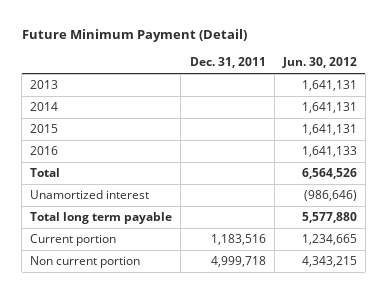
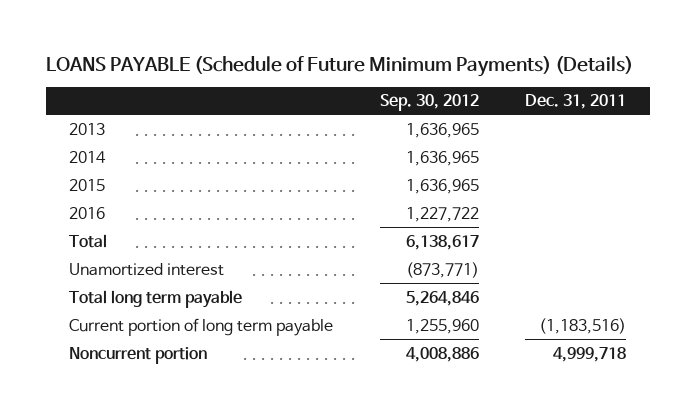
[21,29,247,43] Future Minimum Payment (Detail) -> [45,55,633,77] LOANS PAYABLE (Schedule of Future Minimum Payments) (Details)
[281,57,357,69] Jun. 30, 2012 -> none
none -> [379,94,479,112] Sep. 30, 2012
[30,234,117,247] Current portion -> [68,317,333,336] Current portion of long term payable
[210,234,266,246] 1,183,516 -> [539,317,627,334] (1,183,516)
[30,256,141,269] Non current portion -> [68,346,207,364] Noncurrent portion

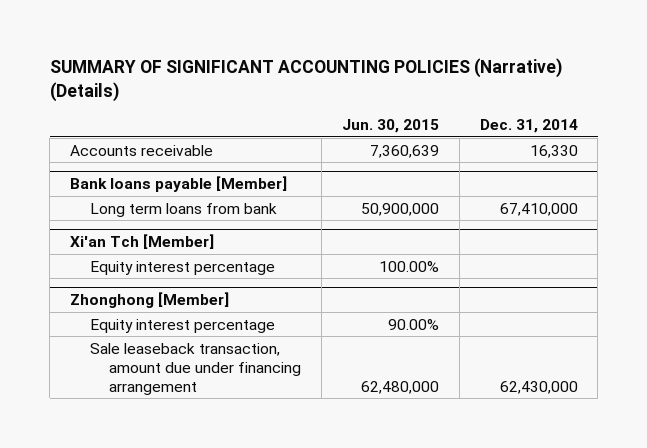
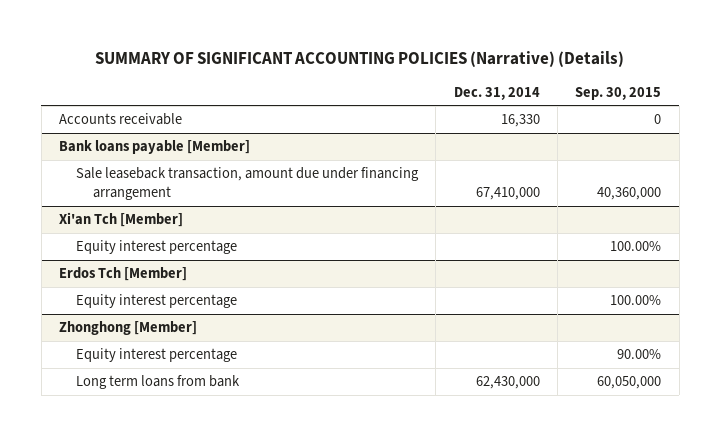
[341,119,439,134] Jun. 30, 2015 -> none
none -> [575,86,662,100] Sep. 30, 2015
[89,202,277,217] Long term loans from bank -> [76,167,420,201] Sale leaseback transaction, amount due under financing arrangement
none -> [58,267,187,282] Erdos Tch [Member]
none -> [76,294,238,309] Equity interest percentage
[89,342,302,395] Sale leaseback transaction, amount due under financing arrangement -> [76,375,241,390] Long term loans from bank

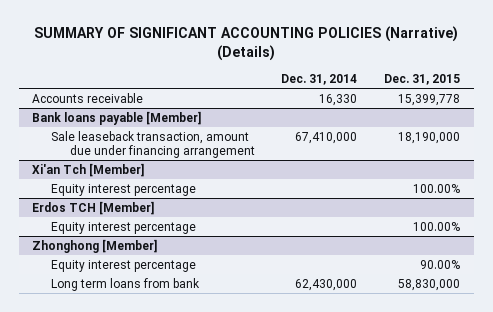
[575,86,662,100] Sep. 30, 2015 -> none
none -> [384,74,461,86] Dec. 31, 2015
[58,267,187,282] Erdos Tch [Member] -> [32,200,156,215] Erdos TCH [Member]

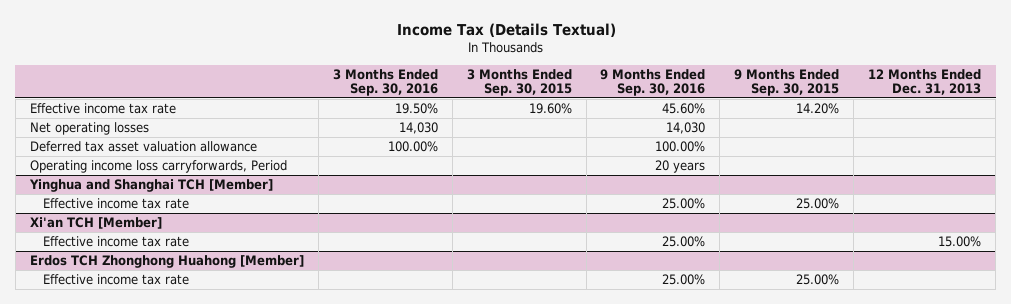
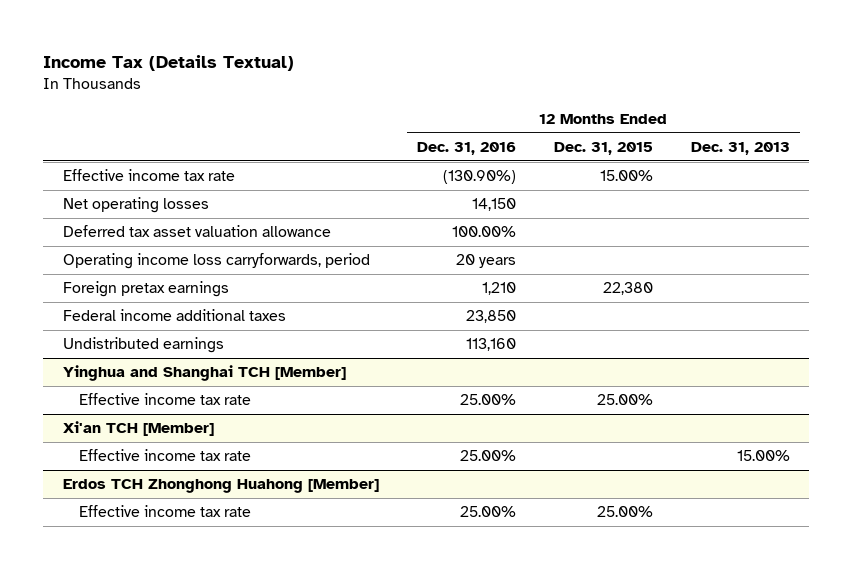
[332,68,438,97] 3 Months Ended Sep. 30, 2016 -> none
[466,68,572,97] 3 Months Ended Sep. 30, 2015 -> none
[600,68,706,97] 9 Months Ended Sep. 30, 2016 -> none
[734,68,840,97] 9 Months Ended Sep. 30, 2015 -> none
none -> [416,141,516,155] Dec. 31, 2016
none -> [553,141,653,155] Dec. 31, 2015
[29,159,287,173] Operating income loss carryforwards, Period -> [62,253,370,270] Operating income loss carryforwards, period
none -> [62,281,229,298] Foreign pretax earnings
none -> [62,309,286,322] Federal income additional taxes
none -> [62,337,224,354] Undistributed earnings

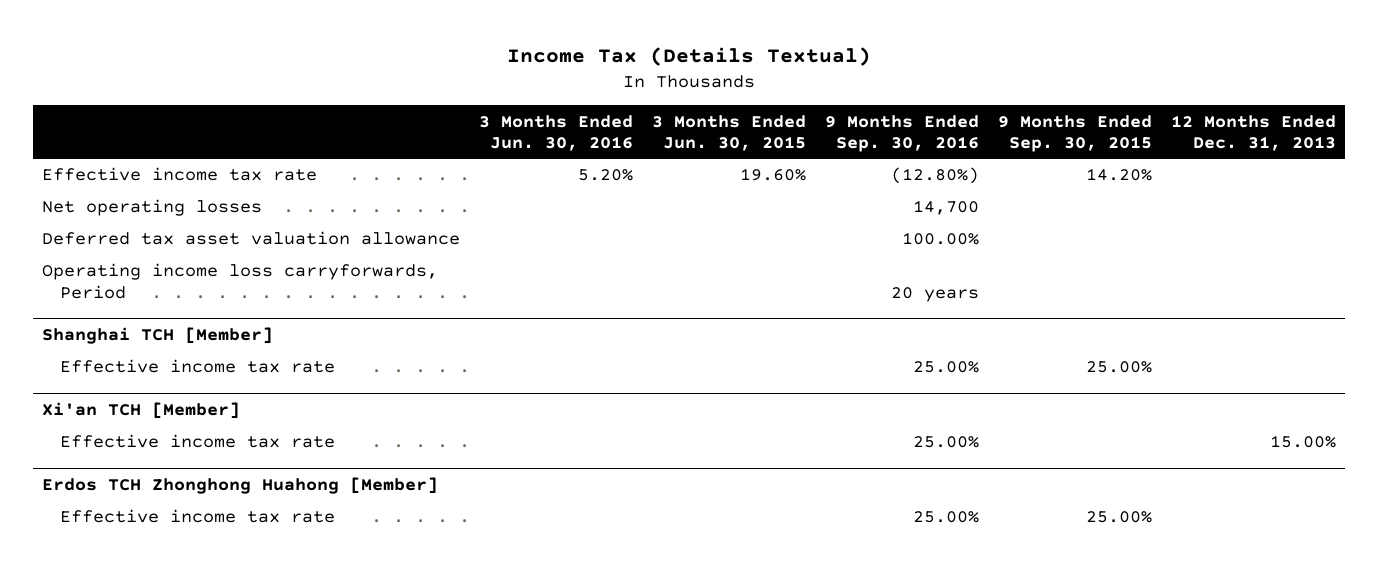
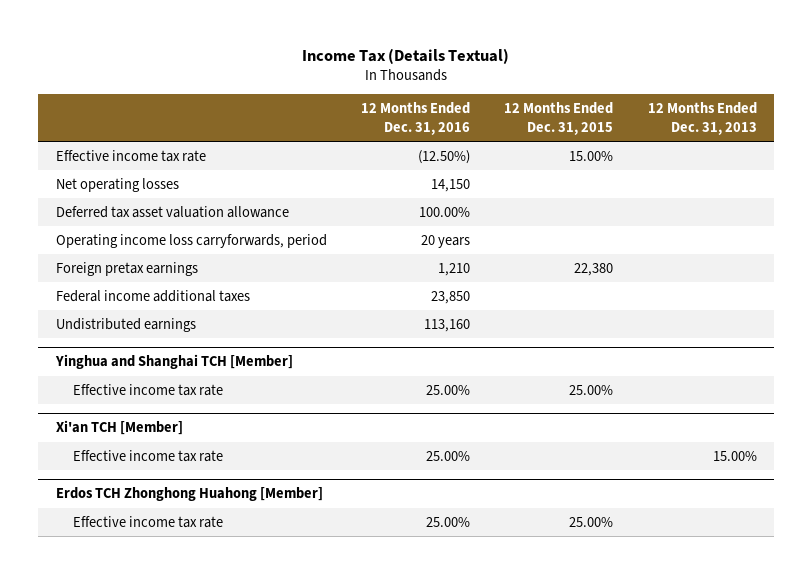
[479,114,634,151] 3 Months Ended Jun. 30, 2016 -> none
[652,114,807,151] 3 Months Ended Jun. 30, 2015 -> none
[825,114,980,152] 9 Months Ended Sep. 30, 2016 -> none
[998,114,1153,152] 9 Months Ended Sep. 30, 2015 -> none
none -> [360,102,470,135] 12 Months Ended Dec. 31, 2016
none -> [504,102,614,135] 12 Months Ended Dec. 31, 2015
[42,327,274,345] Shanghai TCH [Member] -> none
[60,359,336,374] Effective income tax rate -> none
[42,263,439,299] Operating income loss carryforwards, Period -> [55,233,327,248] Operating income loss carryforwards, period
none -> [55,261,198,276] Foreign pretax earnings
none -> [55,289,250,302] Federal income additional taxes
none -> [55,317,196,332] Undistributed earnings
none -> [54,354,293,370] Yinghua and Shanghai TCH [Member]
none -> [72,383,223,396] Effective income tax rate

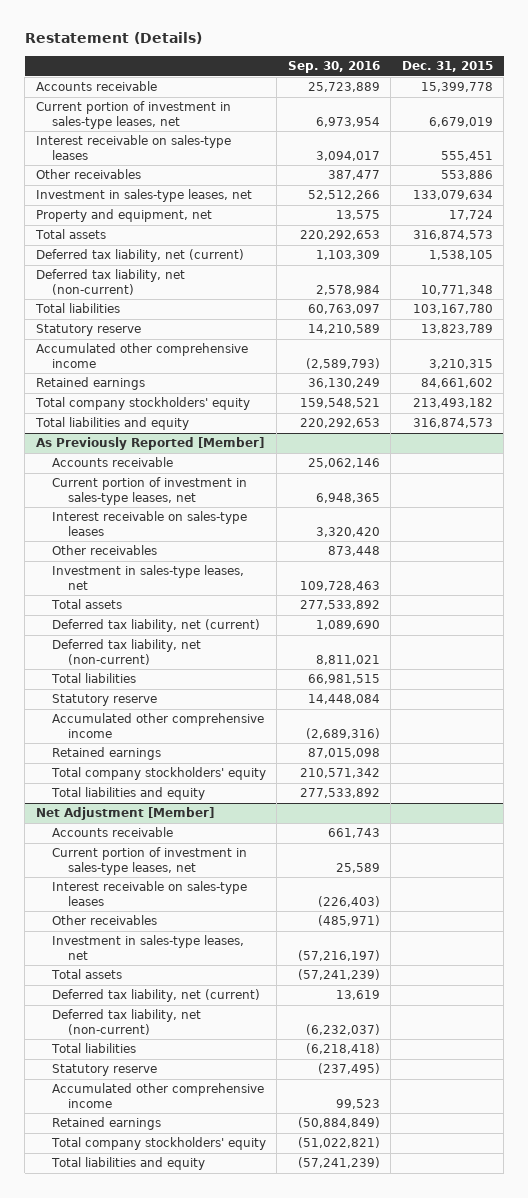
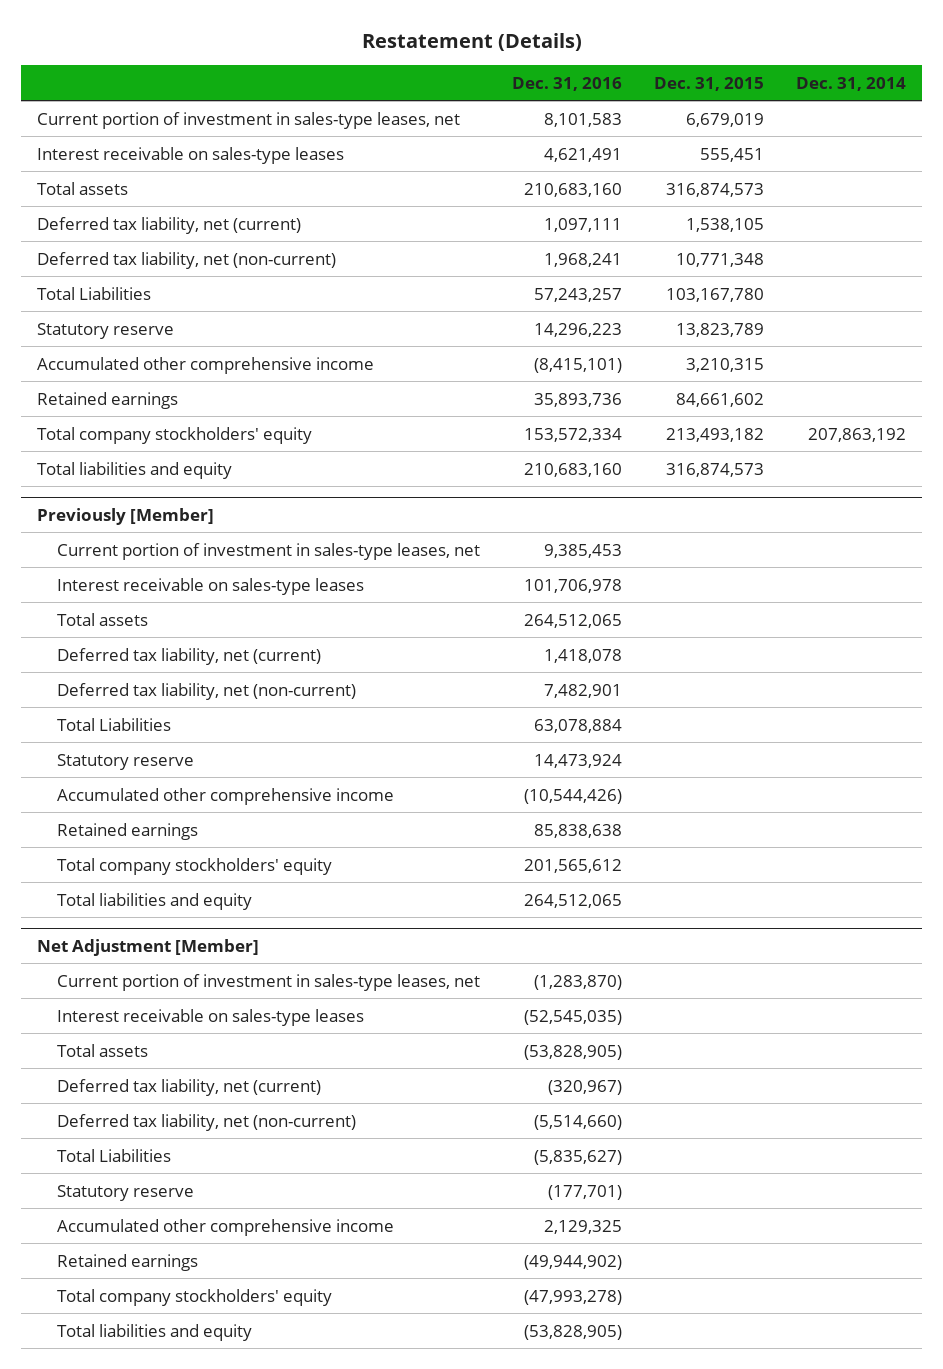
[287,61,380,74] Sep. 30, 2016 -> none
none -> [512,76,623,91] Dec. 31, 2016
none -> [795,76,906,91] Dec. 31, 2014
[35,81,157,92] Accounts receivable -> none
[35,169,141,180] Other receivables -> none
[35,189,252,203] Investment in sales-type leases, net -> none
[35,209,212,223] Property and equipment, net -> none
[34,303,120,314] Total liabilities -> [37,286,152,300] Total Liabilities
[51,457,173,468] Accounts receivable -> none
[35,437,264,451] As Previously Reported [Member] -> [37,507,215,525] Previously [Member]
[51,545,157,556] Other receivables -> none
[51,565,244,590] Investment in sales-type leases, net -> none
[50,673,136,684] Total liabilities -> [57,717,172,731] Total Liabilities
[51,827,173,838] Accounts receivable -> none
[51,915,157,926] Other receivables -> none
[51,935,244,960] Investment in sales-type leases, net -> none
[50,1043,136,1054] Total liabilities -> [57,1148,172,1162] Total Liabilities

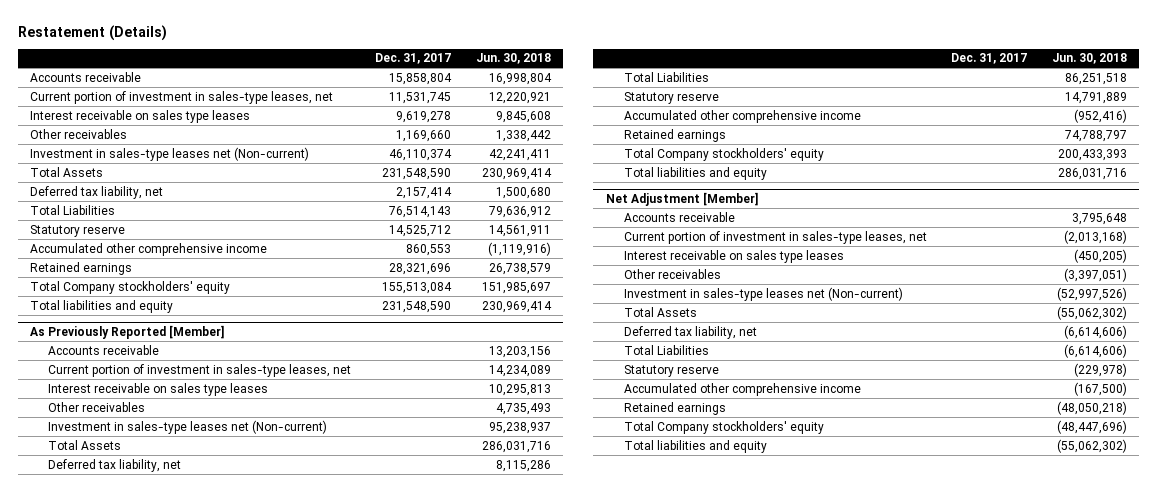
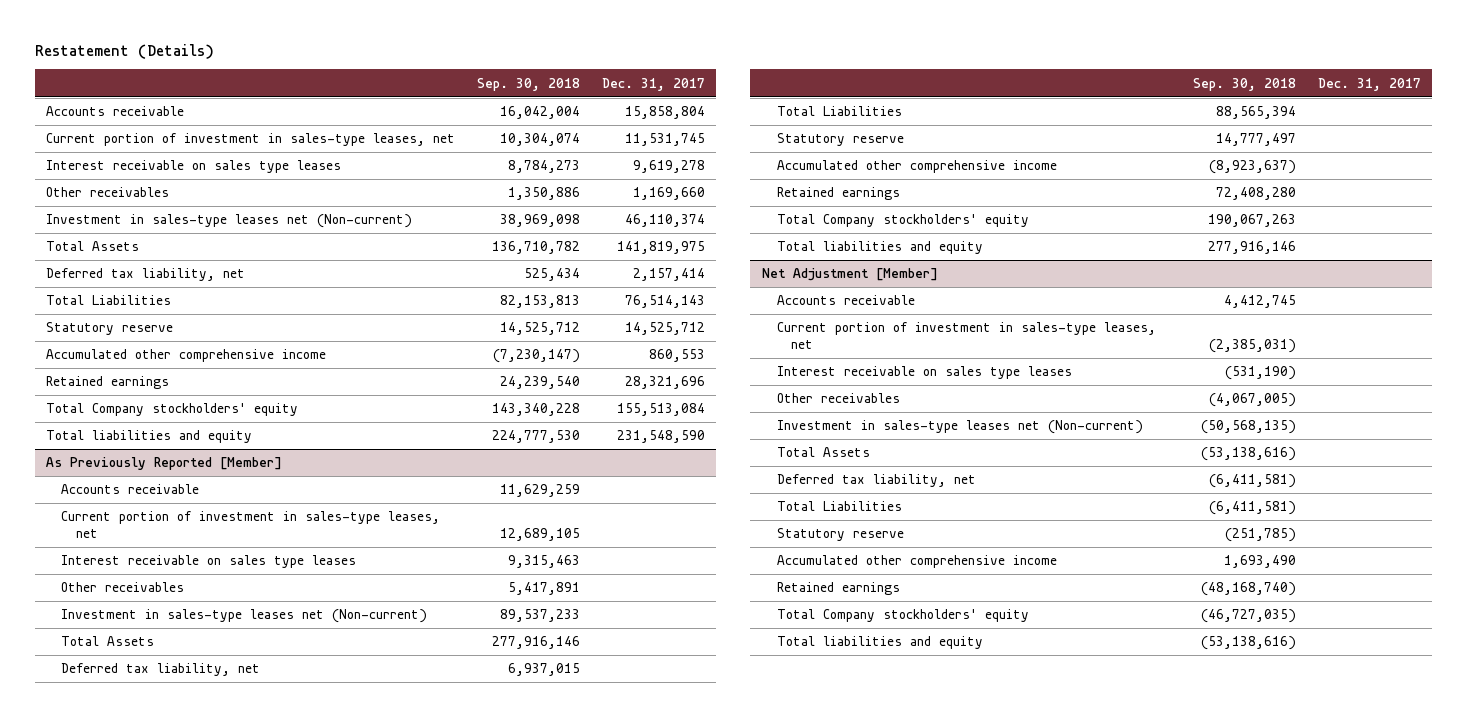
[475,53,551,65] Jun. 30, 2018 -> none
none -> [477,77,581,91] Sep. 30, 2018
[382,167,452,180] 231,548,590 -> [617,241,706,255] 141,819,975

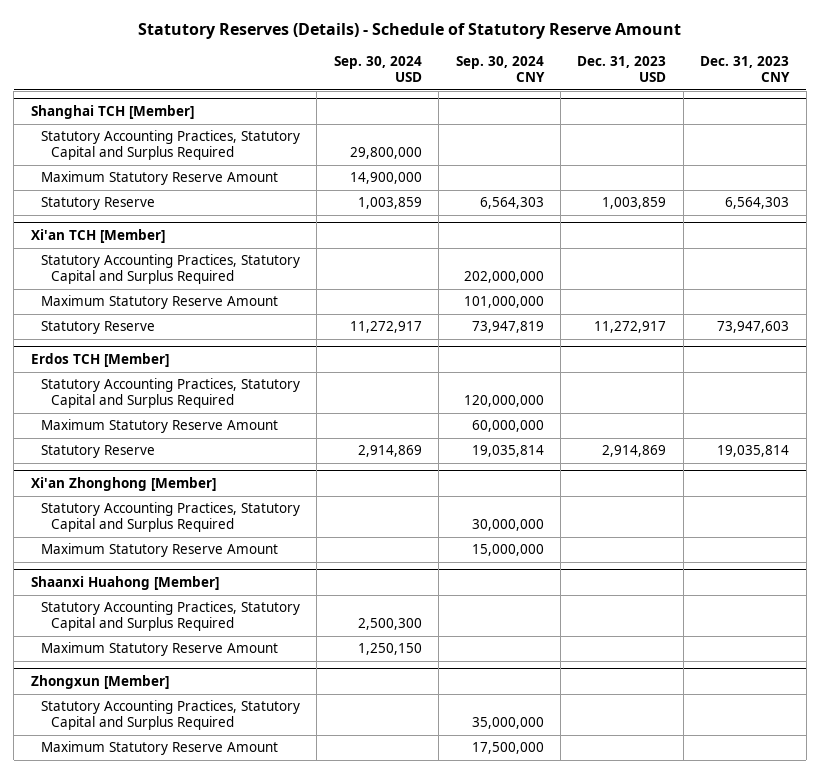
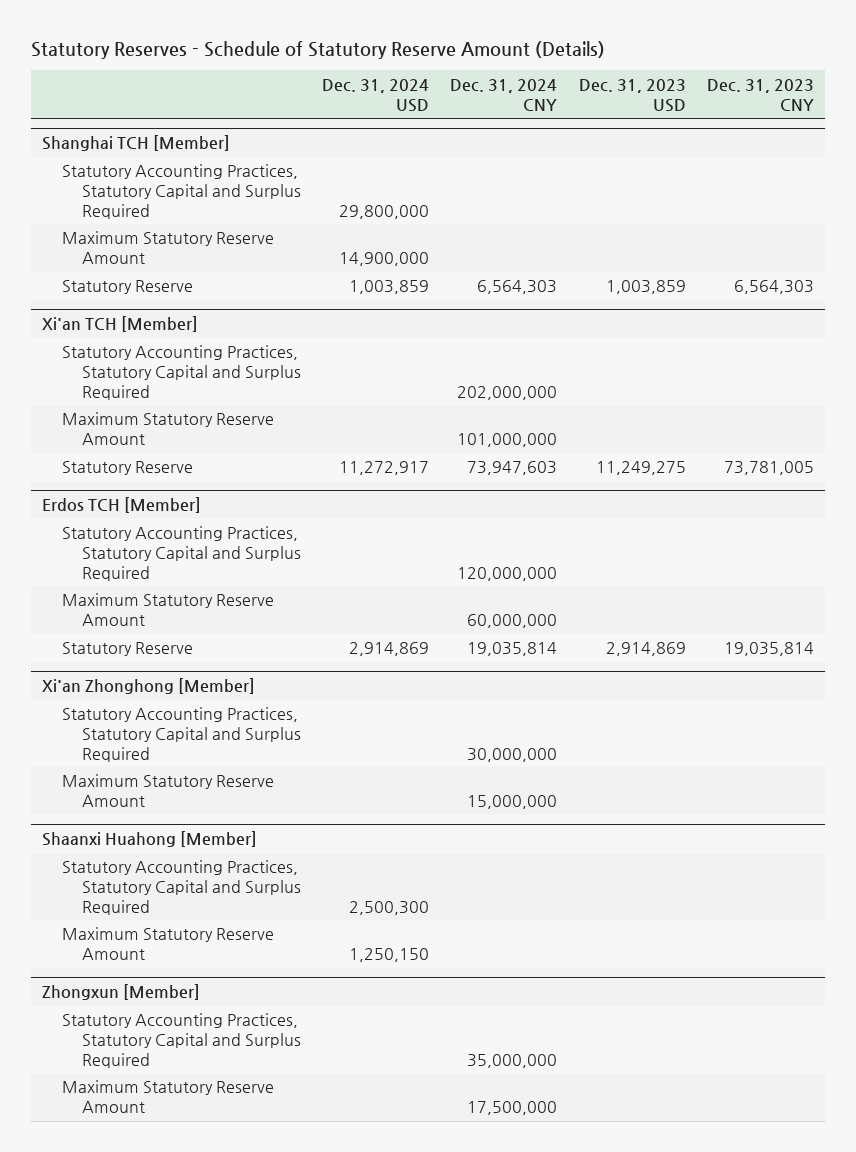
[138,23,682,40] Statutory Reserves (Details) - Schedule of Statutory Reserve Amount -> [31,41,606,60] Statutory Reserves - Schedule of Statutory Reserve Amount (Details)
[333,56,422,83] Sep. 30, 2024 USD -> none
[455,56,545,83] Sep. 30, 2024 CNY -> none
none -> [321,78,429,112] Dec. 31, 2024 USD
none -> [450,78,558,111] Dec. 31, 2024 CNY
[594,321,667,334] 11,272,917 -> [595,461,686,476] 11,249,275
[717,321,790,334] 73,947,603 -> [724,461,815,476] 73,781,005

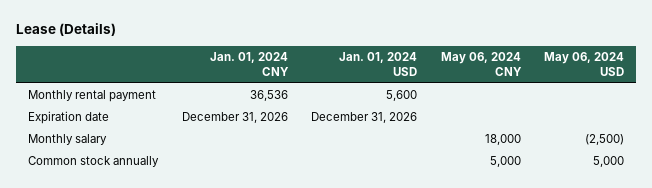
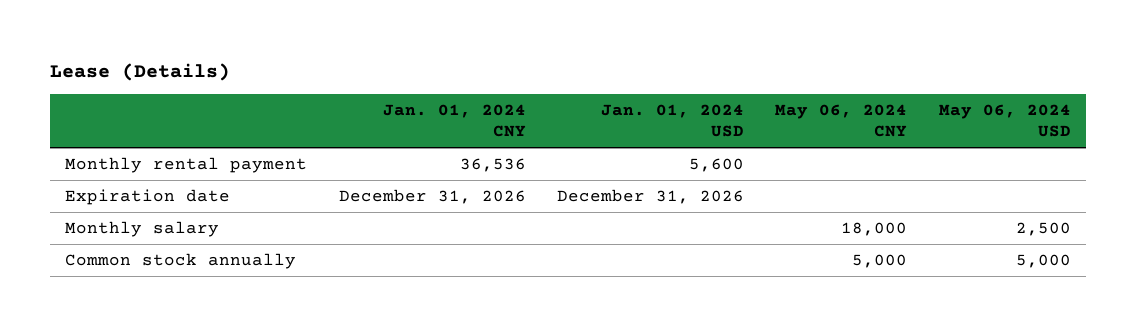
[585,134,625,146] (2,500) -> [1015,222,1071,237] 2,500

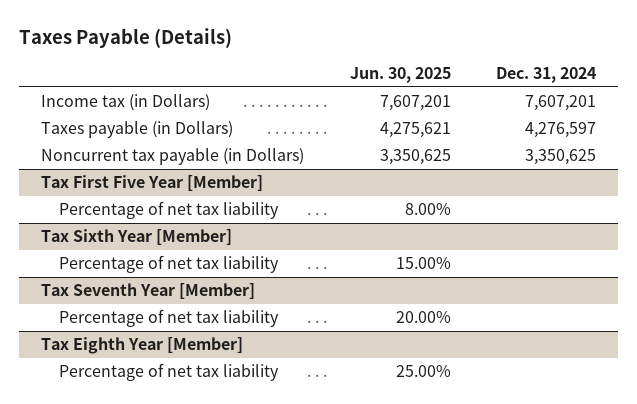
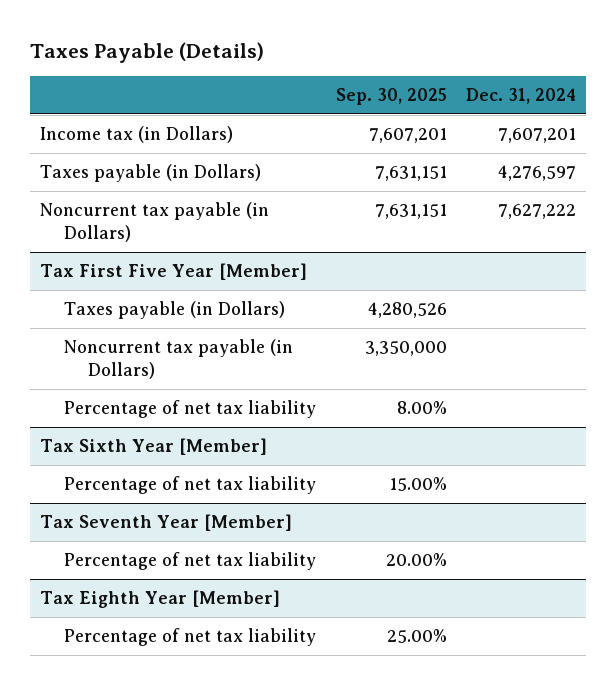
[349,66,451,83] Jun. 30, 2025 -> none
none -> [335,88,447,106] Sep. 30, 2025
[524,149,596,166] 3,350,625 -> [498,204,577,220] 7,627,222
none -> [63,301,285,320] Taxes payable (in Dollars)
none -> [63,339,293,380] Noncurrent tax payable (in Dollars)

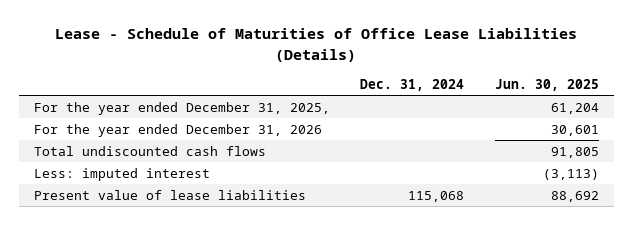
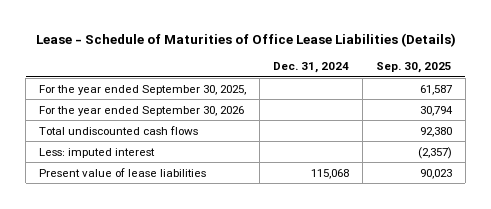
[494,78,599,91] Jun. 30, 2025 -> none
none -> [375,62,452,74] Sep. 30, 2025
[33,101,330,115] For the year ended December 31, 2025, -> [39,84,247,95] For the year ended September 30, 2025,
[33,123,322,137] For the year ended December 31, 2026 -> [39,105,245,116] For the year ended September 30, 2026

